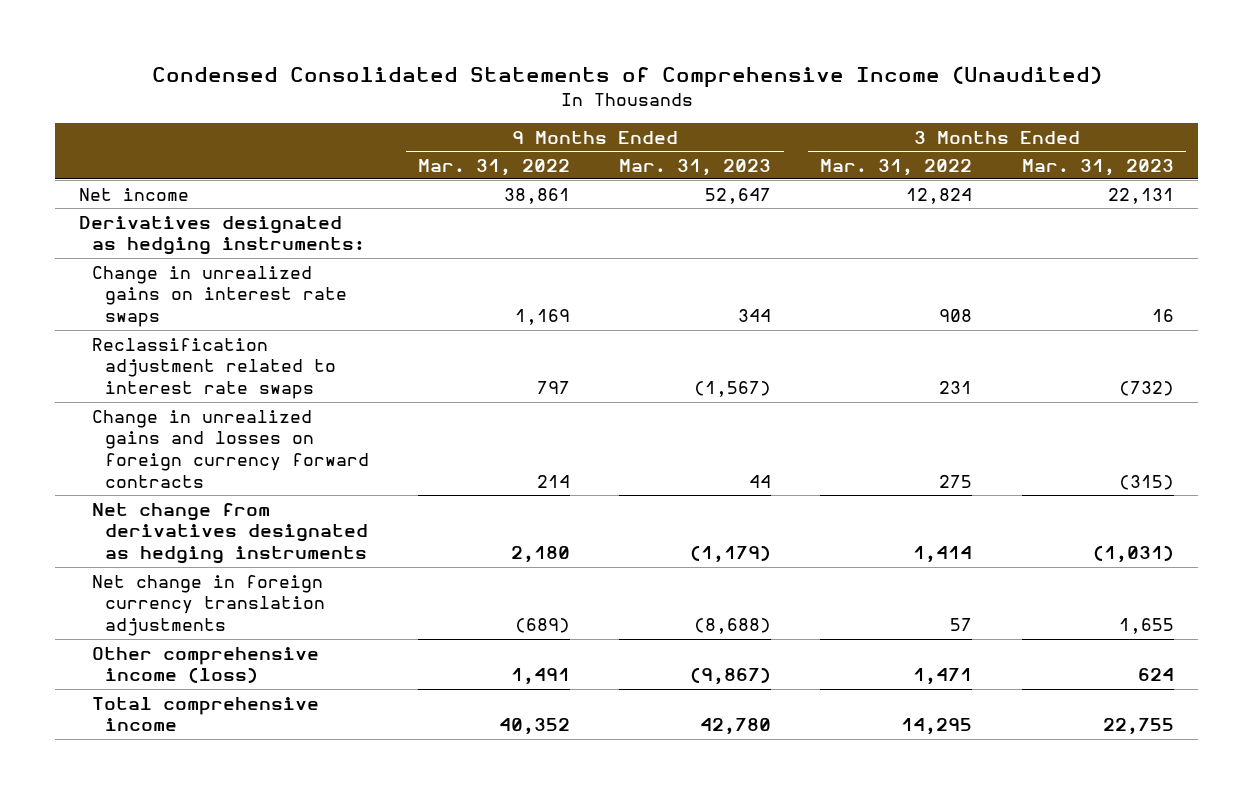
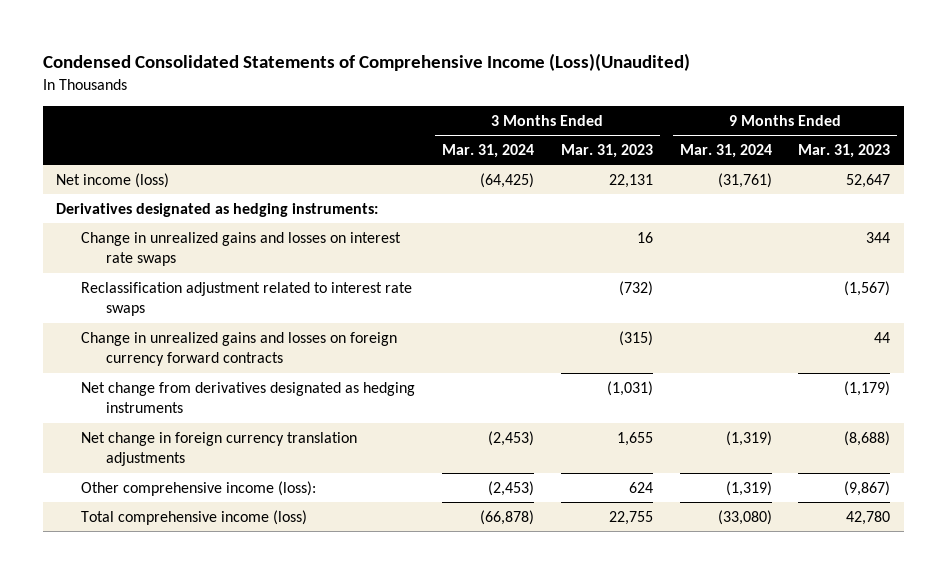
[151,65,1102,88] Condensed Consolidated Statements of Comprehensive Income (Unaudited) -> [42,53,690,72] Condensed Consolidated Statements of Comprehensive Income (Loss)(Unaudited)
[418,158,571,176] Mar. 31, 2022 -> none
[820,158,973,176] Mar. 31, 2022 -> none
none -> [442,143,535,158] Mar. 31, 2024
none -> [679,143,772,158] Mar. 31, 2024
[79,187,190,201] Net income -> [56,172,170,188] Net income (loss)
[92,265,347,328] Change in unrealized gains on interest rate swaps -> [81,231,402,267] Change in unrealized gains and losses on interest rate swaps
[92,646,320,684] Other comprehensive income (loss) -> [81,480,317,496] Other comprehensive income (loss):
[92,696,320,732] Total comprehensive income -> [81,509,308,525] Total comprehensive income (loss)

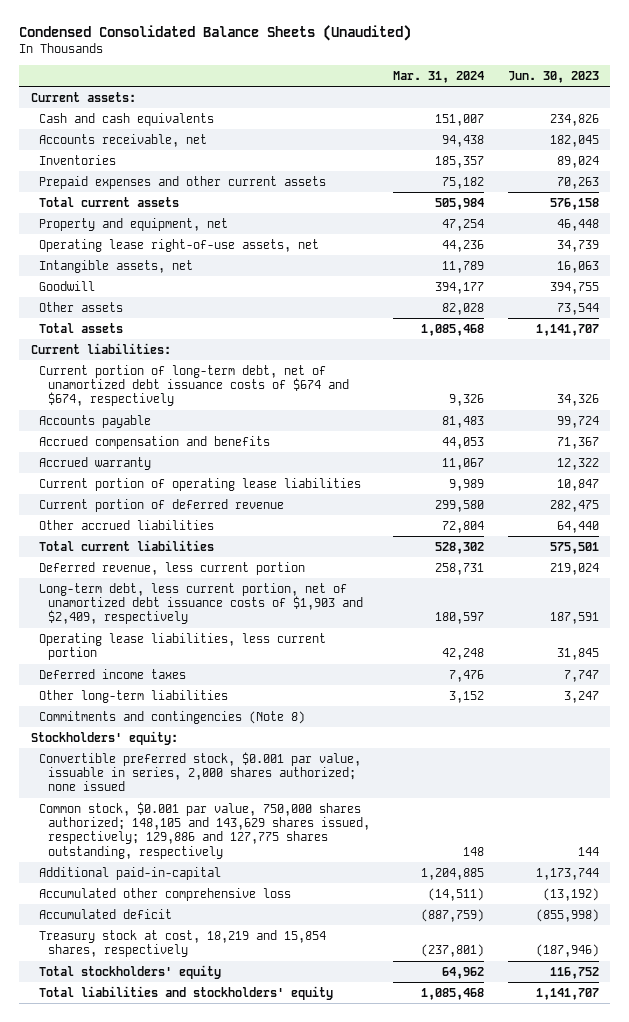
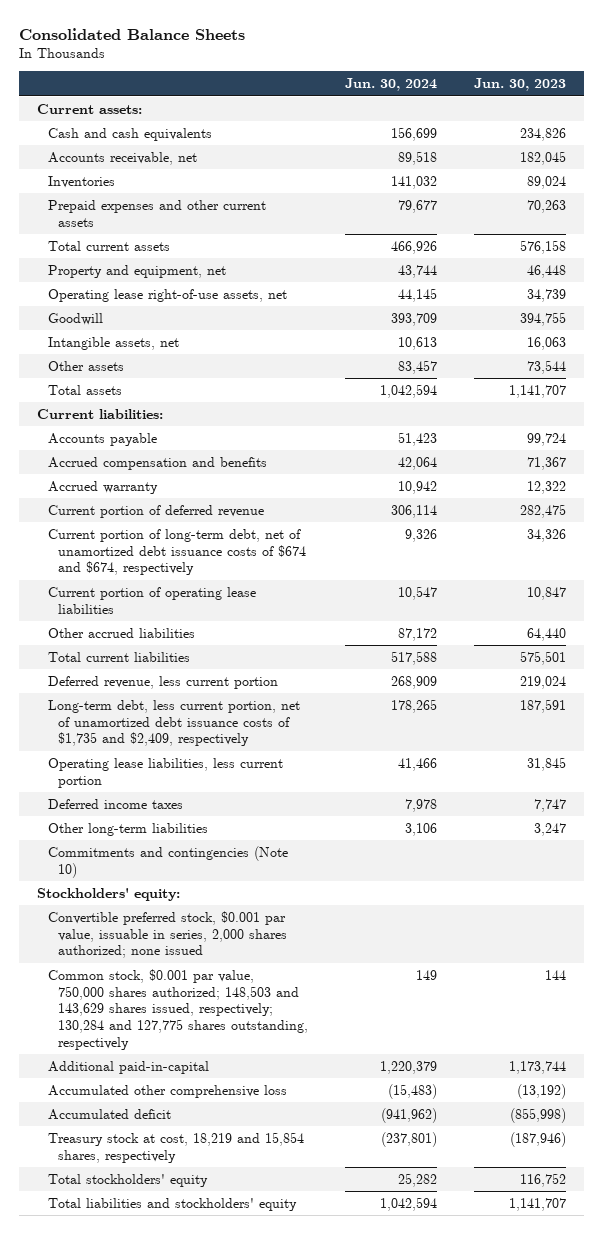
[18,25,411,42] Condensed Consolidated Balance Sheets (Unaudited) -> [18,27,245,40] Consolidated Balance Sheets
[393,70,485,83] Mar. 31, 2024 -> none
none -> [344,78,437,92] Jun. 30, 2024
[39,259,194,273] Intangible assets, net -> [47,336,179,350] Intangible assets, net
[39,364,349,407] Current portion of long-term debt, net of unamortized debt issuance costs of $674 and $674, respectively -> [47,528,306,576] Current portion of long-term debt, net of unamortized debt issuance costs of $674 and $674, respectively
[39,477,362,491] Current portion of operating lease liabilities -> [47,586,256,614] Current portion of operating lease liabilities
[39,582,363,625] Long-term debt, less current portion, net of unamortized debt issuance costs of $1,903 and $2,409, respectively -> [47,699,300,747] Long-term debt, less current portion, net of unamortized debt issuance costs of $1,735 and $2,409, respectively
[39,710,306,724] Commitments and contingencies (Note 8) -> [47,845,288,878] Commitments and contingencies (Note 10)
[39,801,370,859] Common stock, $0.001 par value, 750,000 shares authorized; 148,105 and 143,629 shares issued, respectively; 129,886 and 127,775 shares outstanding, respectively -> [47,968,308,1050] Common stock, $0.001 par value, 750,000 shares authorized; 148,503 and 143,629 shares issued, respectively; 130,284 and 127,775 shares outstanding, respectively

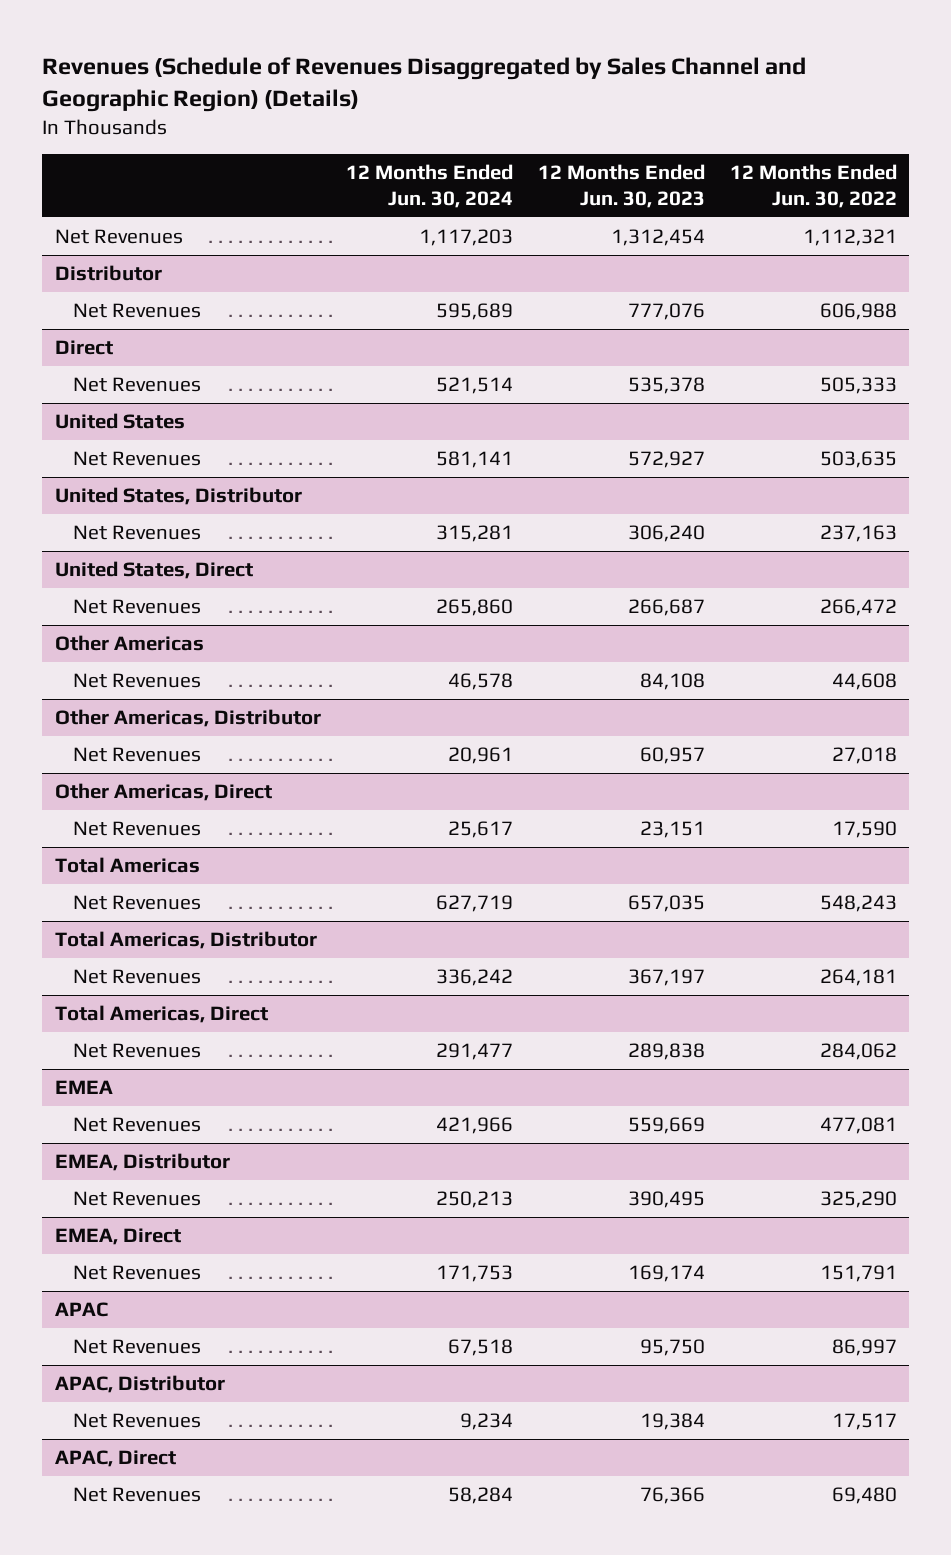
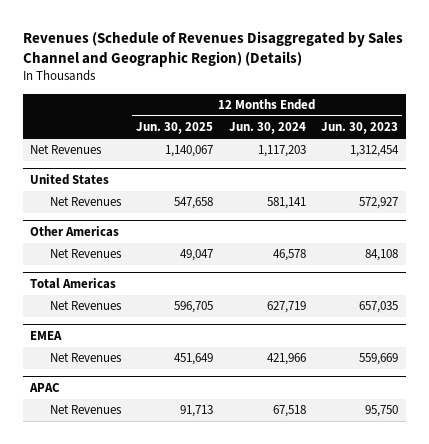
[729,164,897,209] 12 Months Ended Jun. 30, 2022 -> none
none -> [136,122,214,135] Jun. 30, 2025
[54,264,162,281] Distributor -> none
[73,302,202,318] Net Revenues -> none
[54,339,113,355] Direct -> none
[73,376,202,392] Net Revenues -> none
[54,486,302,505] United States, Distributor -> none
[73,524,202,540] Net Revenues -> none
[54,560,253,579] United States, Direct -> none
[73,598,202,614] Net Revenues -> none
[54,708,321,727] Other Americas, Distributor -> none
[73,746,202,762] Net Revenues -> none
[54,782,272,801] Other Americas, Direct -> none
[73,820,202,836] Net Revenues -> none
[54,930,317,949] Total Americas, Distributor -> none
[73,968,202,984] Net Revenues -> none
[54,1004,268,1023] Total Americas, Direct -> none
[73,1042,202,1058] Net Revenues -> none
[54,1152,230,1171] EMEA, Distributor -> none
[73,1190,202,1206] Net Revenues -> none
[54,1227,181,1245] EMEA, Direct -> none
[73,1264,202,1280] Net Revenues -> none
[54,1374,225,1393] APAC, Distributor -> none
[73,1412,202,1428] Net Revenues -> none
[54,1449,176,1467] APAC, Direct -> none
[73,1486,202,1502] Net Revenues -> none

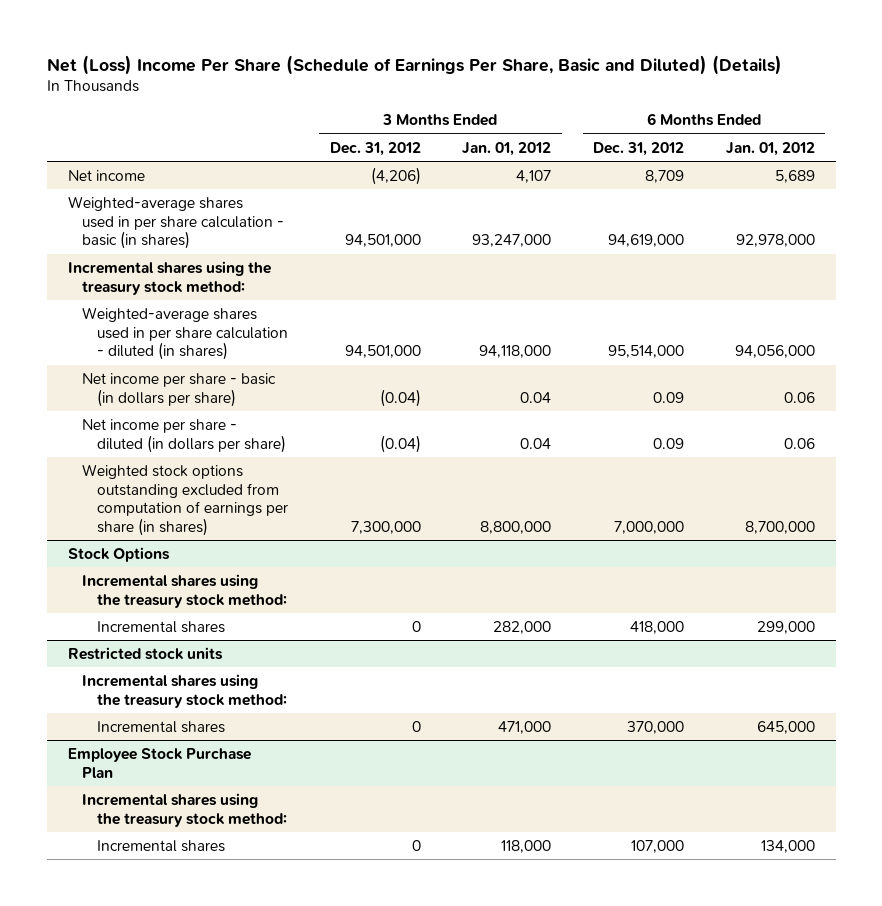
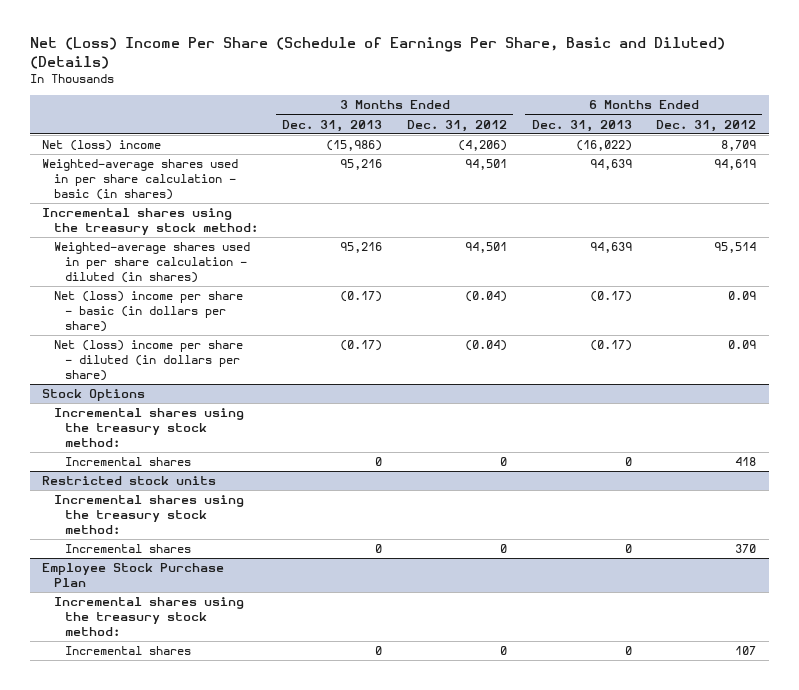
[462,141,552,156] Jan. 01, 2012 -> none
[725,141,815,156] Jan. 01, 2012 -> none
none -> [282,119,383,132] Dec. 31, 2013
none -> [531,119,632,132] Dec. 31, 2013
[67,169,145,181] Net income -> [42,140,162,152] Net (loss) income
[344,234,421,248] 94,501,000 -> [464,159,507,171] 94,501
[608,234,685,248] 94,619,000 -> [714,159,757,171] 94,619
[82,463,288,537] Weighted stock options outstanding excluded from computation of earnings per share (in shares) -> none
[344,345,421,359] 94,501,000 -> [464,242,507,254] 94,501
[608,345,685,359] 95,514,000 -> [714,242,757,254] 95,514
[82,372,277,407] Net income per share - basic (in dollars per share) -> [53,291,243,332] Net (loss) income per share - basic (in dollars per share)
[82,418,286,453] Net income per share - diluted (in dollars per share) -> [53,340,243,381] Net (loss) income per share - diluted (in dollars per share)
[630,620,685,634] 418,000 -> [735,457,757,467] 418
[627,720,685,734] 370,000 -> [735,544,757,554] 370
[631,839,685,853] 107,000 -> [735,646,757,656] 107

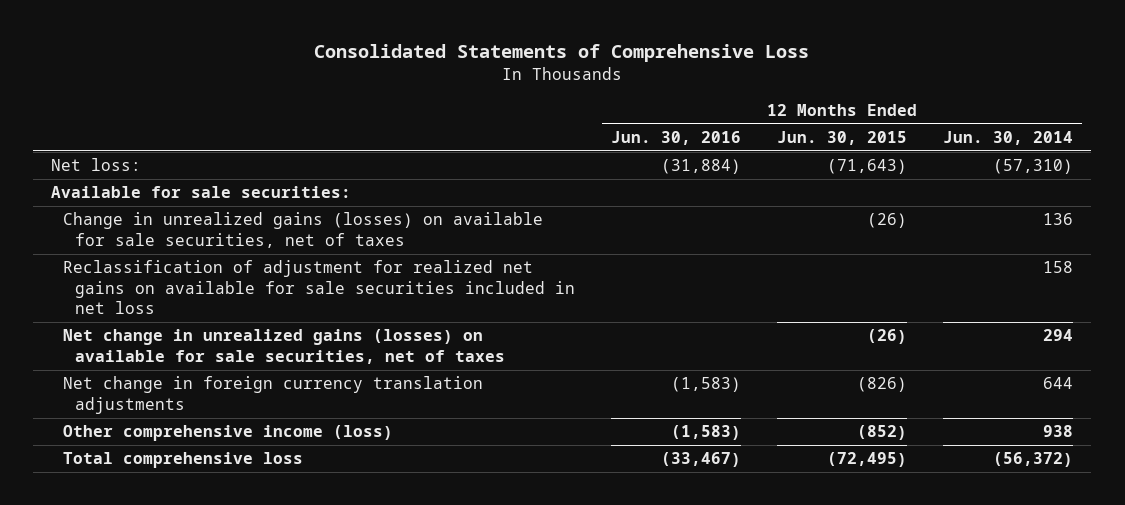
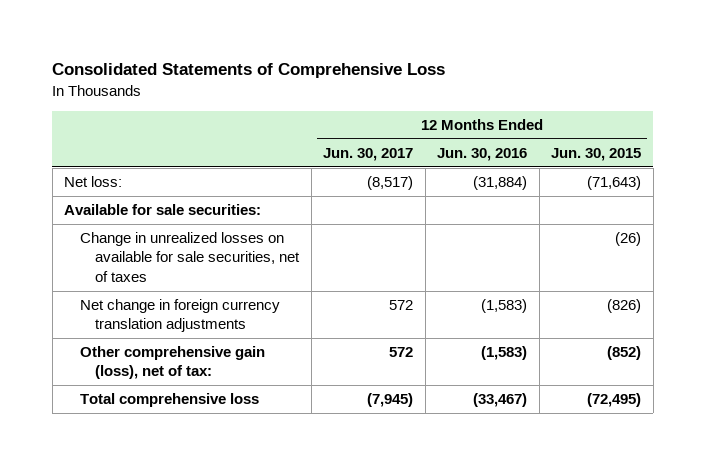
[943,131,1074,146] Jun. 30, 2014 -> none
none -> [323,147,414,161] Jun. 30, 2017
[63,260,576,315] Reclassification of adjustment for realized net gains on available for sale securities included in net loss -> none
[63,329,506,364] Net change in unrealized gains (losses) on available for sale securities, net of taxes -> none
[63,212,544,248] Change in unrealized gains (losses) on available for sale securities, net of taxes -> [79,232,300,282] Change in unrealized losses on available for sale securities, net of taxes
[63,425,394,442] Other comprehensive income (loss) -> [79,346,265,380] Other comprehensive gain (loss), net of tax:

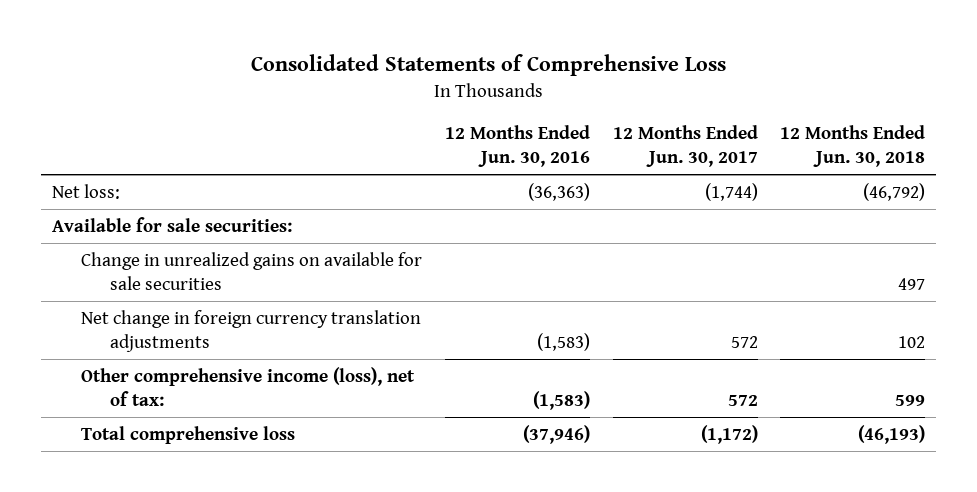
[551,147,642,161] Jun. 30, 2015 -> none
none -> [780,124,926,167] 12 Months Ended Jun. 30, 2018
[367,176,414,191] (8,517) -> [704,183,758,202] (1,744)
[473,176,528,191] (31,884) -> [527,183,590,202] (36,363)
[79,232,300,282] Change in unrealized losses on available for sale securities, net of taxes -> [81,252,423,291] Change in unrealized gains on available for sale securities
[79,346,265,380] Other comprehensive gain (loss), net of tax: -> [81,367,416,407] Other comprehensive income (loss), net of tax:
[367,393,414,408] (7,945) -> [700,425,758,445] (1,172)
[473,393,528,408] (33,467) -> [522,425,590,445] (37,946)

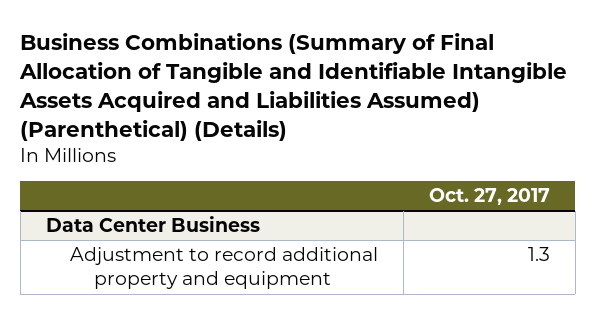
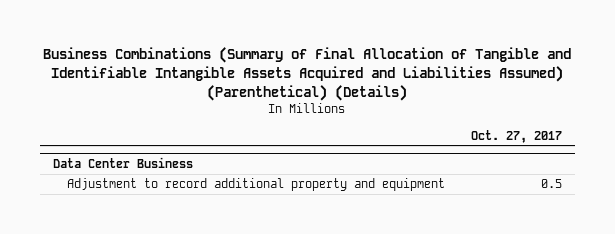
[527,247,550,262] 1.3 -> [541,179,563,189] 0.5

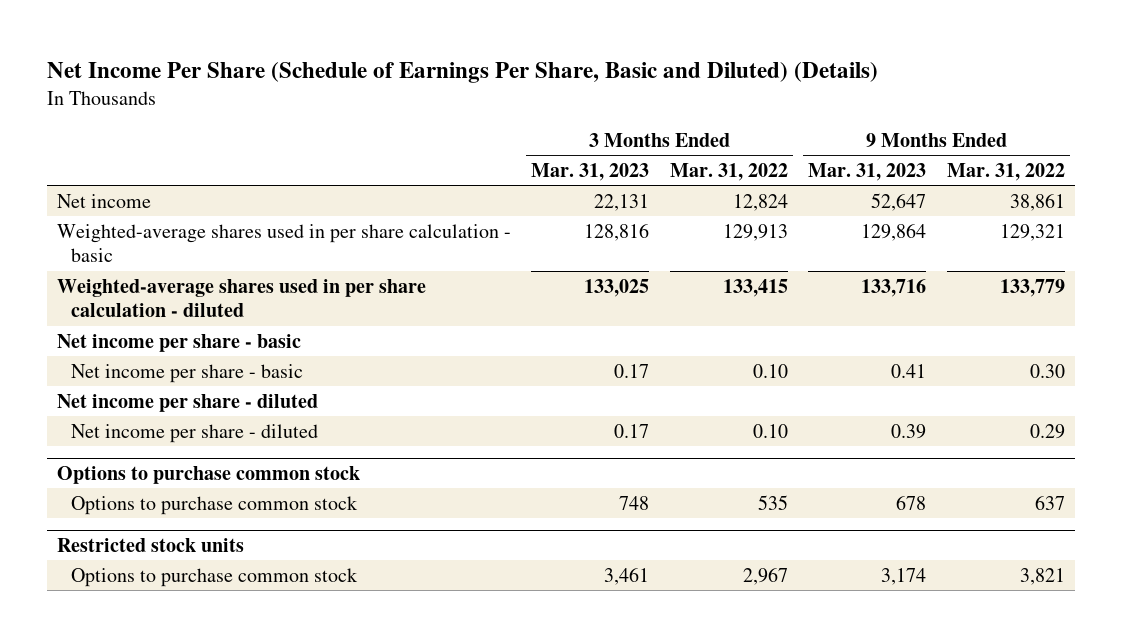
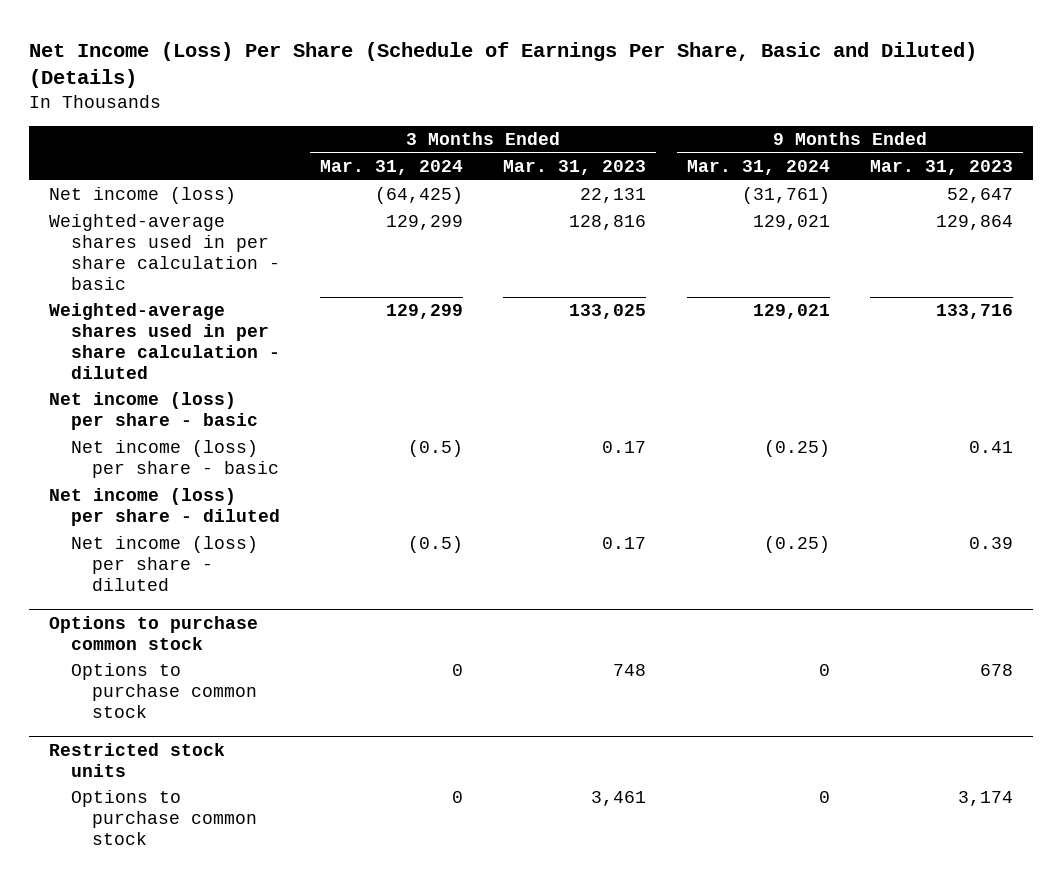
[46,61,878,83] Net Income Per Share (Schedule of Earnings Per Share, Basic and Diluted) (Details) -> [28,41,977,89] Net Income (Loss) Per Share (Schedule of Earnings Per Share, Basic and Diluted) (Details)
[669,162,788,181] Mar. 31, 2022 -> none
[946,162,1065,181] Mar. 31, 2022 -> none
none -> [320,160,464,176] Mar. 31, 2024
none -> [686,160,830,176] Mar. 31, 2024
[56,193,151,208] Net income -> [49,187,237,205] Net income (loss)
[56,333,301,352] Net income per share - basic -> [49,392,258,431] Net income (loss) per share - basic
[71,363,304,383] Net income per share - basic -> [70,440,280,479] Net income (loss) per share - basic
[56,393,318,412] Net income per share - diluted -> [49,488,280,527] Net income (loss) per share - diluted
[71,423,319,443] Net income per share - diluted -> [70,536,258,591] Net income (loss) per share - diluted

